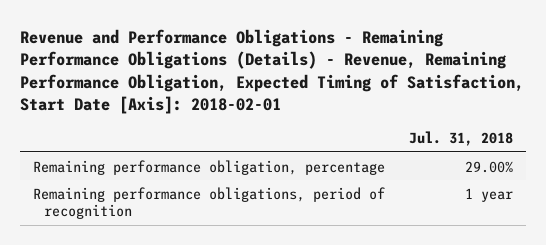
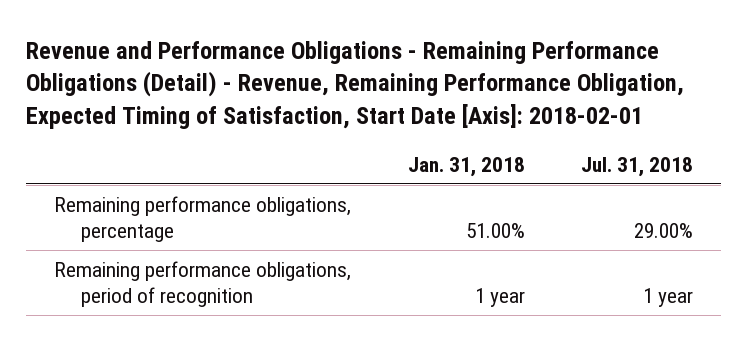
[20,28,525,115] Revenue and Performance Obligations - Remaining Performance Obligations (Details) - Revenue, Remaining Performance Obligation, Expected Timing of Satisfaction, Start Date [Axis]: 2018-02-01 -> [26,40,685,130] Revenue and Performance Obligations - Remaining Performance Obligations (Detail) - Revenue, Remaining Performance Obligation, Expected Timing of Satisfaction, Start Date [Axis]: 2018-02-01
none -> [407,157,525,178] Jan. 31, 2018
[32,159,385,175] Remaining performance obligation, percentage -> [54,195,352,242] Remaining performance obligations, percentage

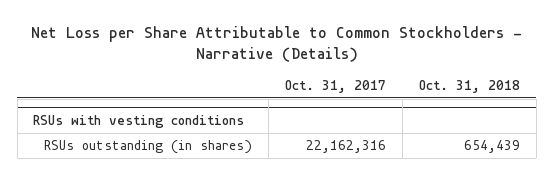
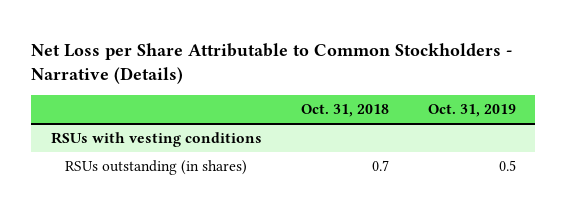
[285,79,387,93] Oct. 31, 2017 -> none
none -> [427,104,516,118] Oct. 31, 2019
[463,140,520,154] 654,439 -> [371,160,389,172] 0.7

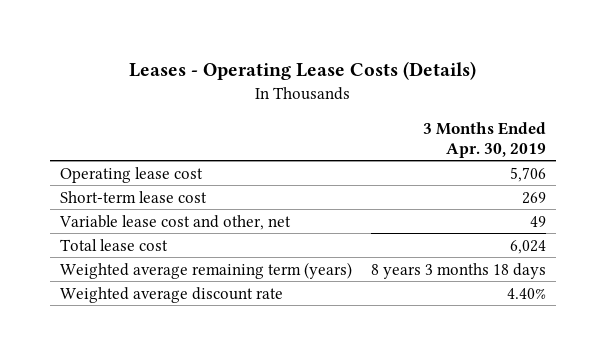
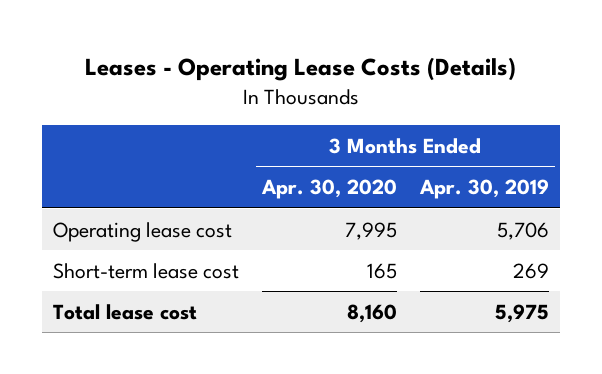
none -> [260,179,397,200] Apr. 30, 2020
[58,214,291,230] Variable lease cost and other, net -> none
[59,261,352,279] Weighted average remaining term (years) -> none
[59,286,283,303] Weighted average discount rate -> none
[510,239,547,254] 6,024 -> [494,303,549,323] 5,975

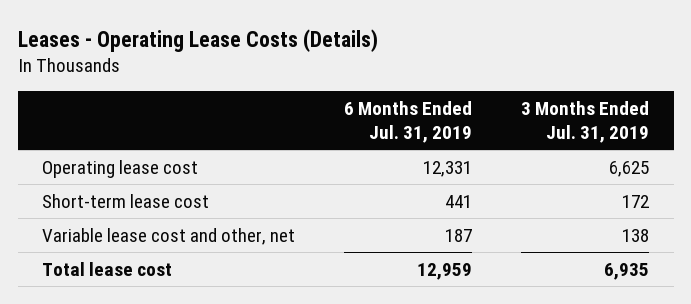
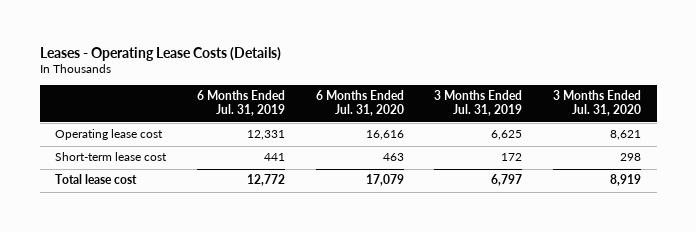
none -> [315,90,404,117] 6 Months Ended Jul. 31, 2020
none -> [553,90,642,117] 3 Months Ended Jul. 31, 2020
[42,227,296,245] Variable lease cost and other, net -> none
[417,262,473,280] 12,959 -> [246,174,285,187] 12,772
[604,262,650,280] 6,935 -> [491,174,523,187] 6,797

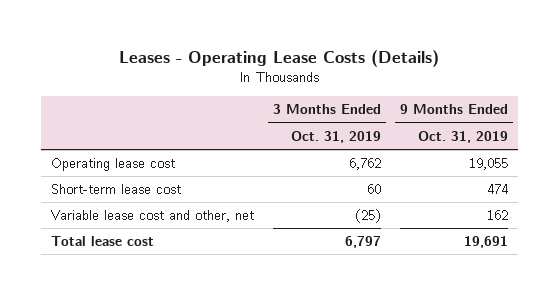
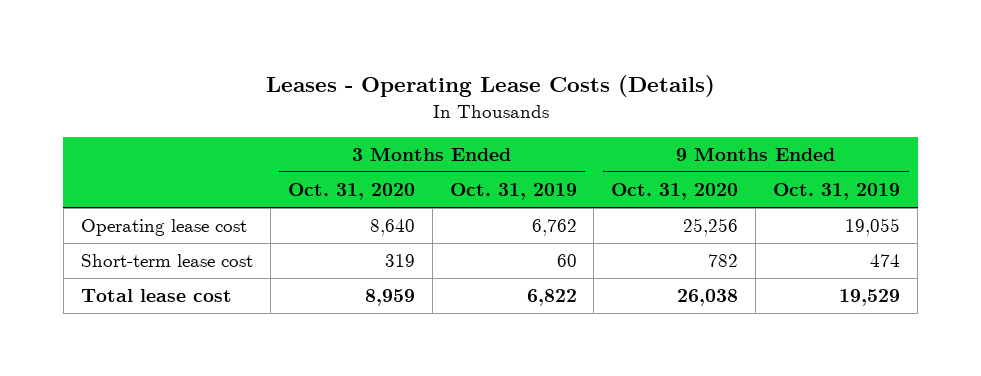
none -> [287,183,415,201] Oct. 31, 2020
none -> [611,183,739,201] Oct. 31, 2020
[50,210,254,223] Variable lease cost and other, net -> none
[344,236,381,249] 6,797 -> [526,289,577,307] 6,822
[464,236,509,249] 19,691 -> [839,289,901,307] 19,529

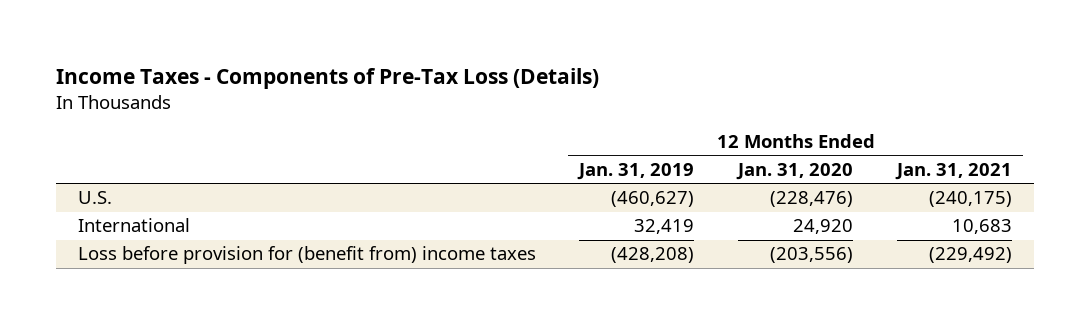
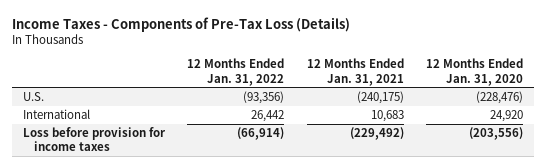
[577,162,695,180] Jan. 31, 2019 -> none
none -> [187,58,285,86] 12 Months Ended Jan. 31, 2022
[77,246,536,265] Loss before provision for (benefit from) income taxes -> [22,126,166,151] Loss before provision for income taxes

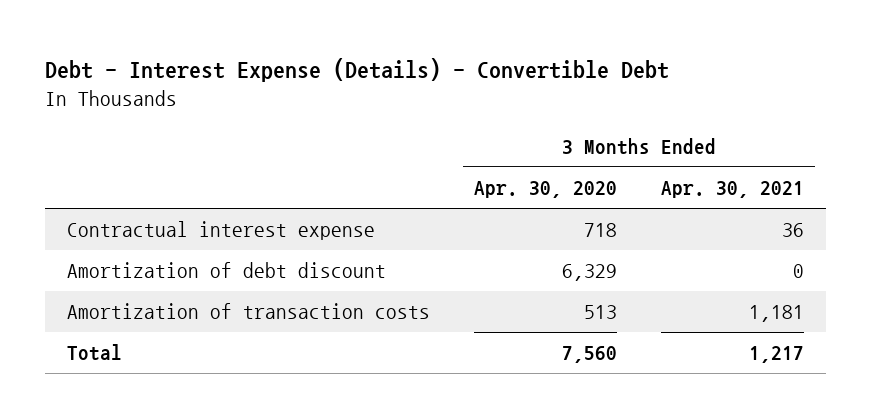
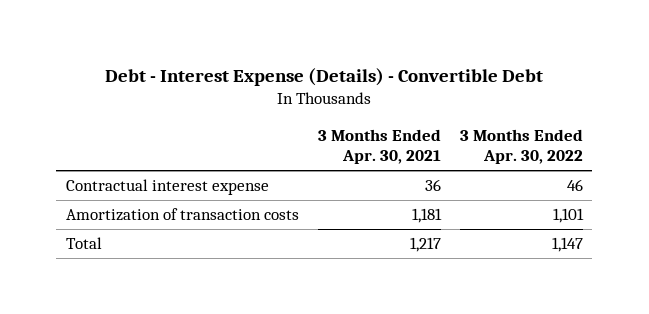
[474,181,618,199] Apr. 30, 2020 -> none
none -> [459,128,583,165] 3 Months Ended Apr. 30, 2022
[67,262,387,279] Amortization of debt discount -> none

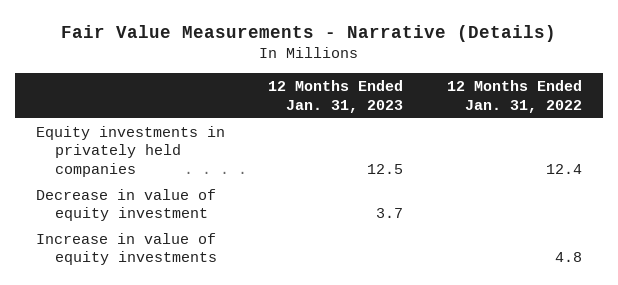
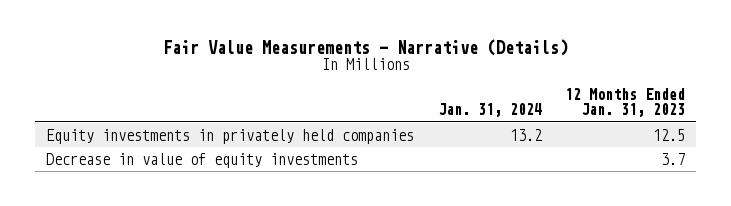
[446,80,582,113] 12 Months Ended Jan. 31, 2022 -> none
none -> [437,103,542,118] Jan. 31, 2024
[36,232,218,266] Increase in value of equity investments -> none
[36,188,217,222] Decrease in value of equity investment -> [46,152,359,168] Decrease in value of equity investments

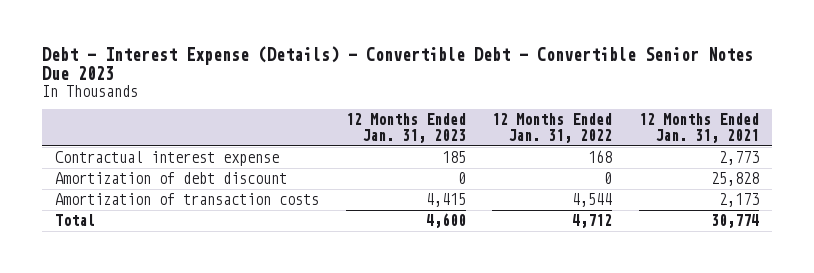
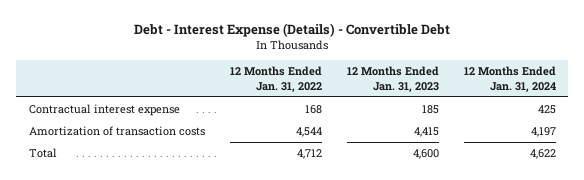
[42,46,754,81] Debt - Interest Expense (Details) - Convertible Debt - Convertible Senior Notes Due 2023 -> [134,22,451,37] Debt - Interest Expense (Details) - Convertible Debt
[638,113,759,143] 12 Months Ended Jan. 31, 2021 -> none
none -> [463,66,556,92] 12 Months Ended Jan. 31, 2024
[55,172,288,185] Amortization of debt discount -> none

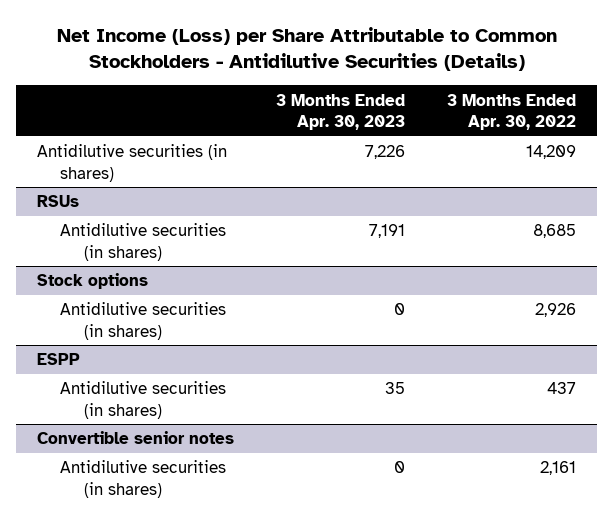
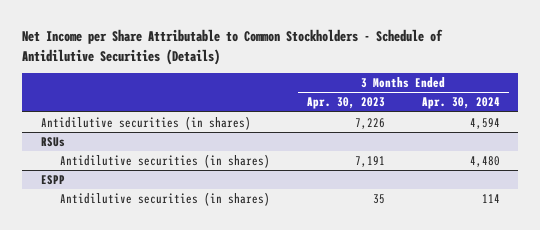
[56,27,557,72] Net Income (Loss) per Share Attributable to Common Stockholders - Antidilutive Securities (Details) -> [22,29,444,65] Net Income per Share Attributable to Common Stockholders - Schedule of Antidilutive Securities (Details)
[447,93,577,130] 3 Months Ended Apr. 30, 2022 -> none
none -> [421,97,500,110] Apr. 30, 2024
[36,273,148,290] Stock options -> none
[60,302,227,340] Antidilutive securities (in shares) -> none
[36,431,234,445] Convertible senior notes -> none
[60,460,227,498] Antidilutive securities (in shares) -> none

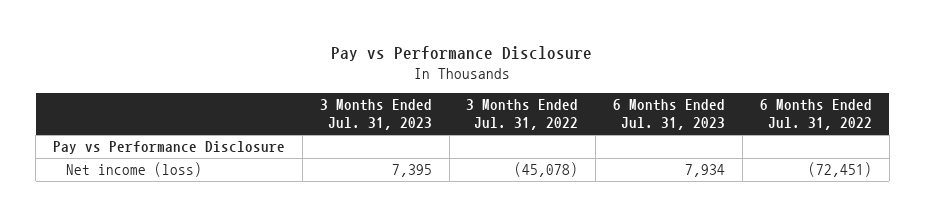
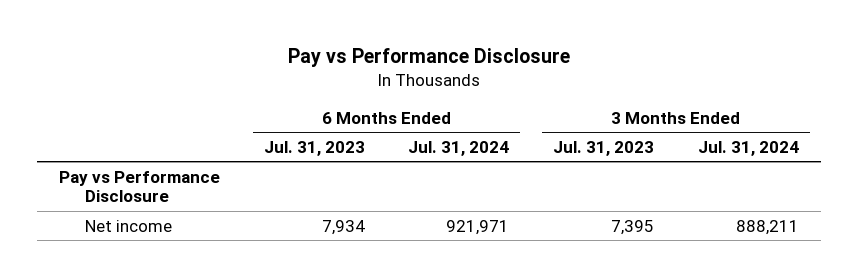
[466,99,579,130] 3 Months Ended Jul. 31, 2022 -> none
[759,99,872,130] 6 Months Ended Jul. 31, 2022 -> none
none -> [408,140,510,156] Jul. 31, 2024
none -> [697,140,799,156] Jul. 31, 2024
[65,162,202,178] Net income (loss) -> [85,219,173,232] Net income

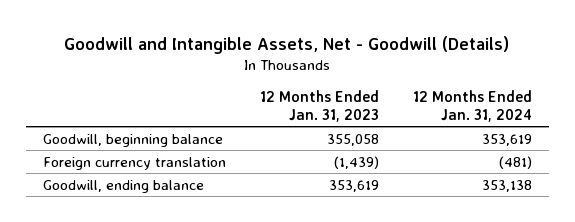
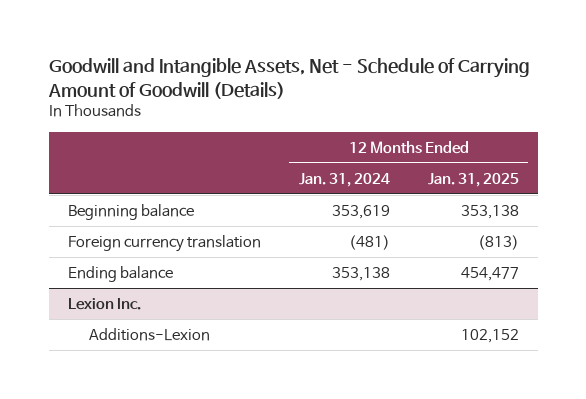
[64,35,510,54] Goodwill and Intangible Assets, Net - Goodwill (Details) -> [47,58,530,99] Goodwill and Intangible Assets, Net - Schedule of Carrying Amount of Goodwill (Details)
[259,90,379,122] 12 Months Ended Jan. 31, 2023 -> none
none -> [427,172,519,187] Jan. 31, 2025
[43,133,224,147] Goodwill, beginning balance -> [67,204,194,221] Beginning balance
[43,179,205,193] Goodwill, ending balance -> [67,266,173,283] Ending balance
none -> [67,298,141,311] Lexion Inc.
none -> [88,328,210,342] Additions-Lexion

